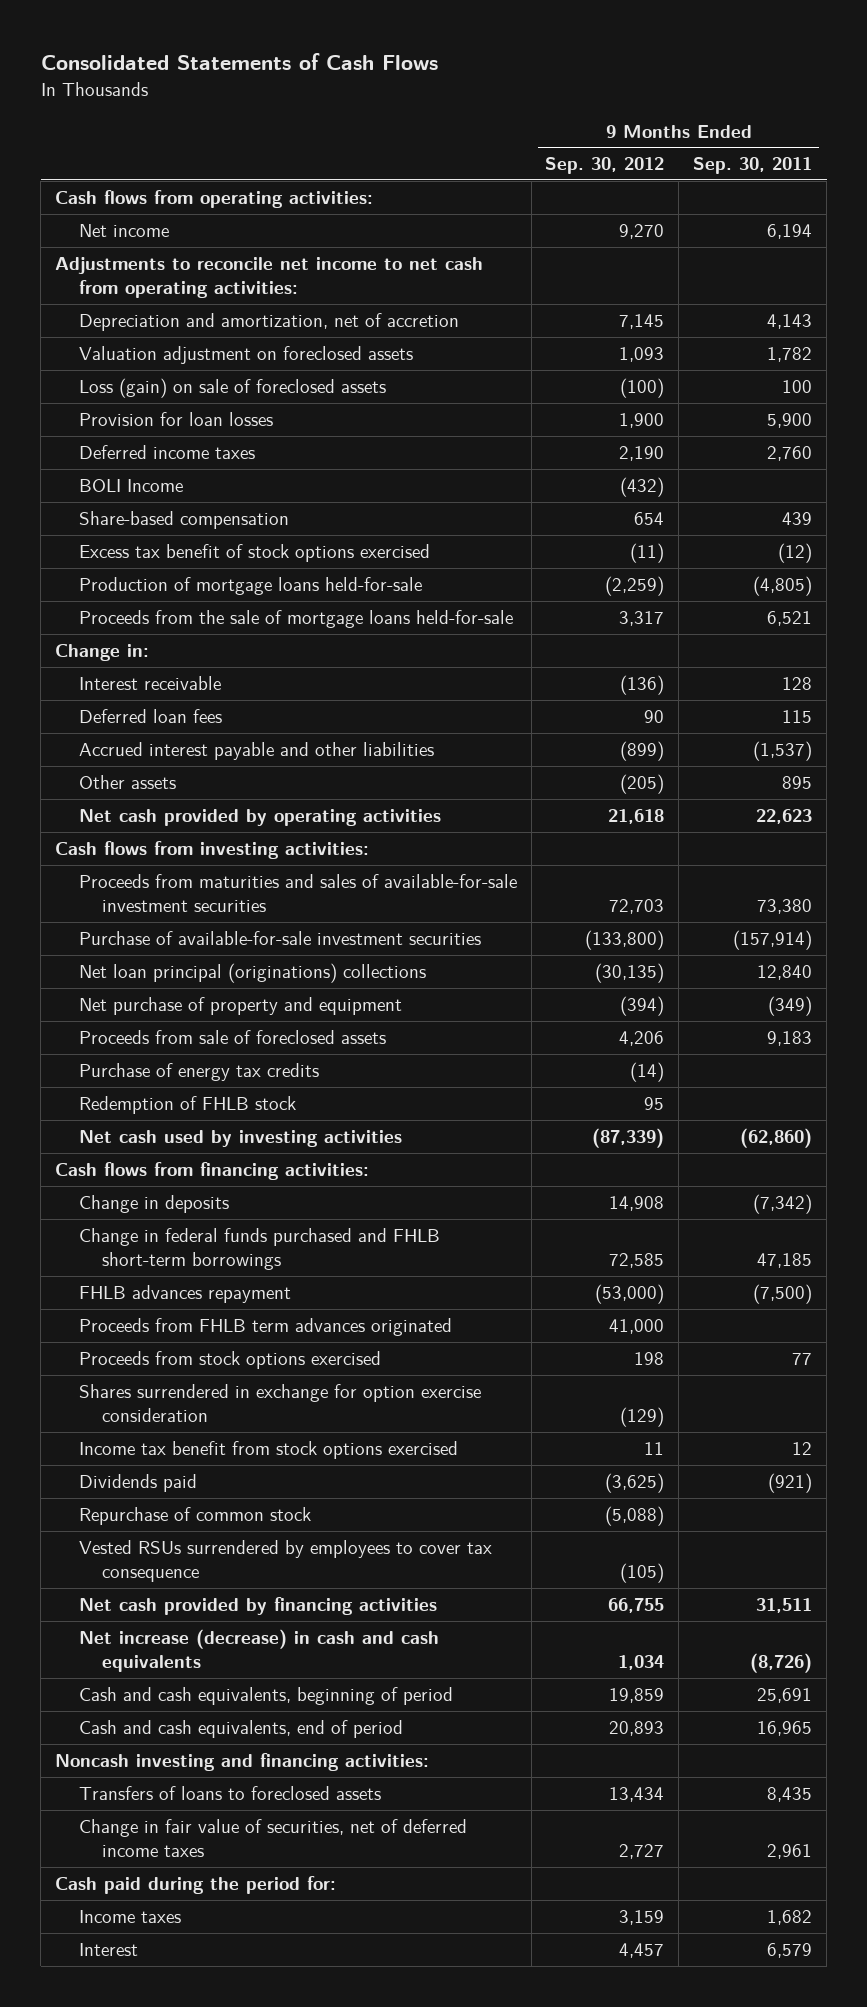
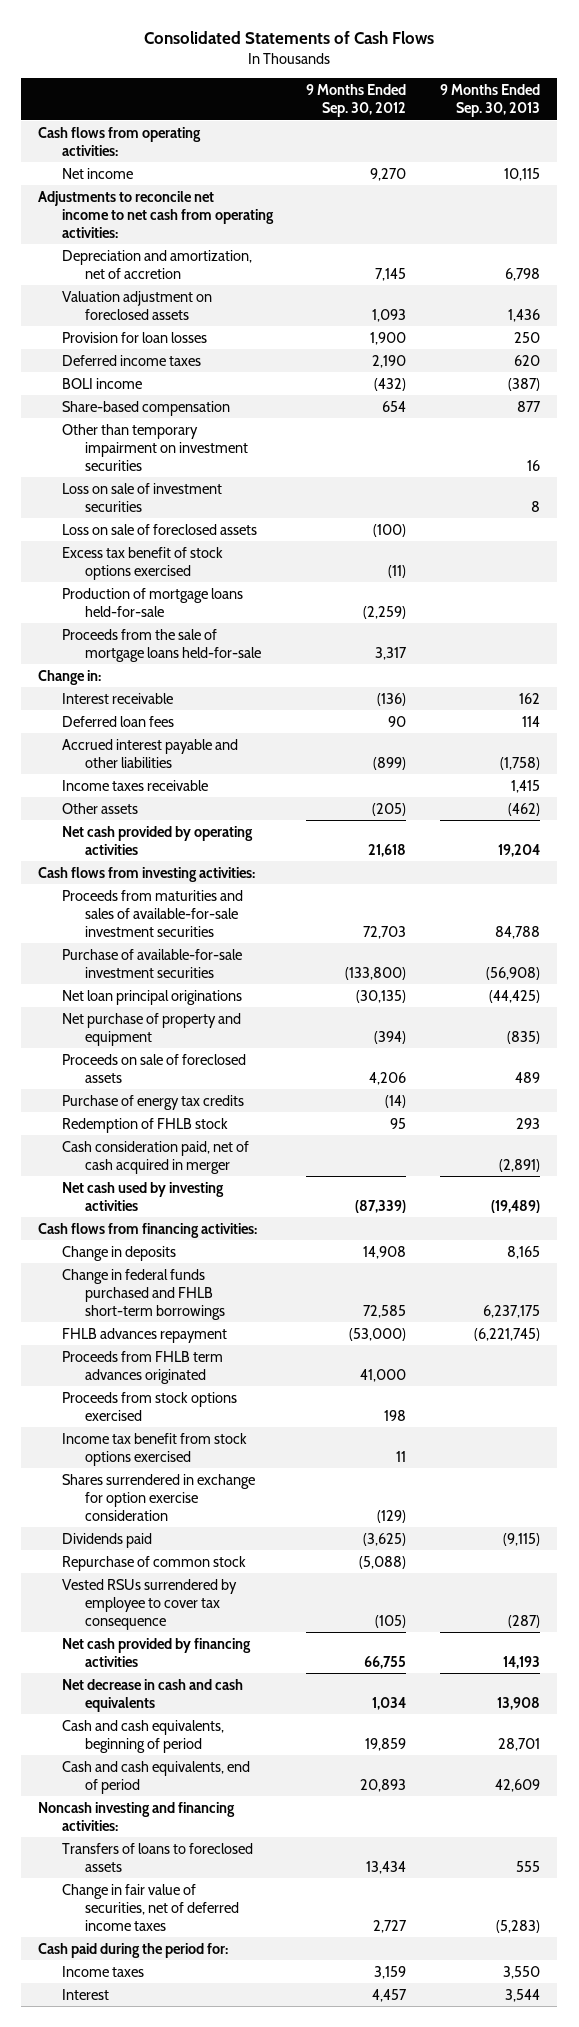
[693,157,813,175] Sep. 30, 2011 -> none
none -> [440,84,541,118] 9 Months Ended Sep. 30, 2013
[78,377,386,398] Loss (gain) on sale of foreclosed assets -> none
[78,478,183,492] BOLI Income -> [61,377,142,389] BOLI income
none -> [61,423,248,471] Other than temporary impairment on investment securities
none -> [61,482,222,512] Loss on sale of investment securities
none -> [61,523,257,535] Loss on sale of foreclosed assets
none -> [61,779,208,791] Income taxes receivable
[78,962,426,983] Net loan principal (originations) collections -> [61,989,242,1005] Net loan principal originations
[78,1029,386,1044] Proceeds from sale of foreclosed assets -> [61,1053,246,1083] Proceeds on sale of foreclosed assets
none -> [61,1140,249,1174] Cash consideration paid, net of cash acquired in merger
[78,1383,481,1423] Shares surrendered in exchange for option exercise consideration -> [61,1473,255,1521] Shares surrendered in exchange for option exercise consideration
[78,1539,492,1583] Vested RSUs surrendered by employees to cover tax consequence -> [61,1578,237,1630] Vested RSUs surrendered by employee to cover tax consequence
[78,1628,439,1673] Net increase (decrease) in cash and cash equivalents -> [61,1678,243,1712] Net decrease in cash and cash equivalents

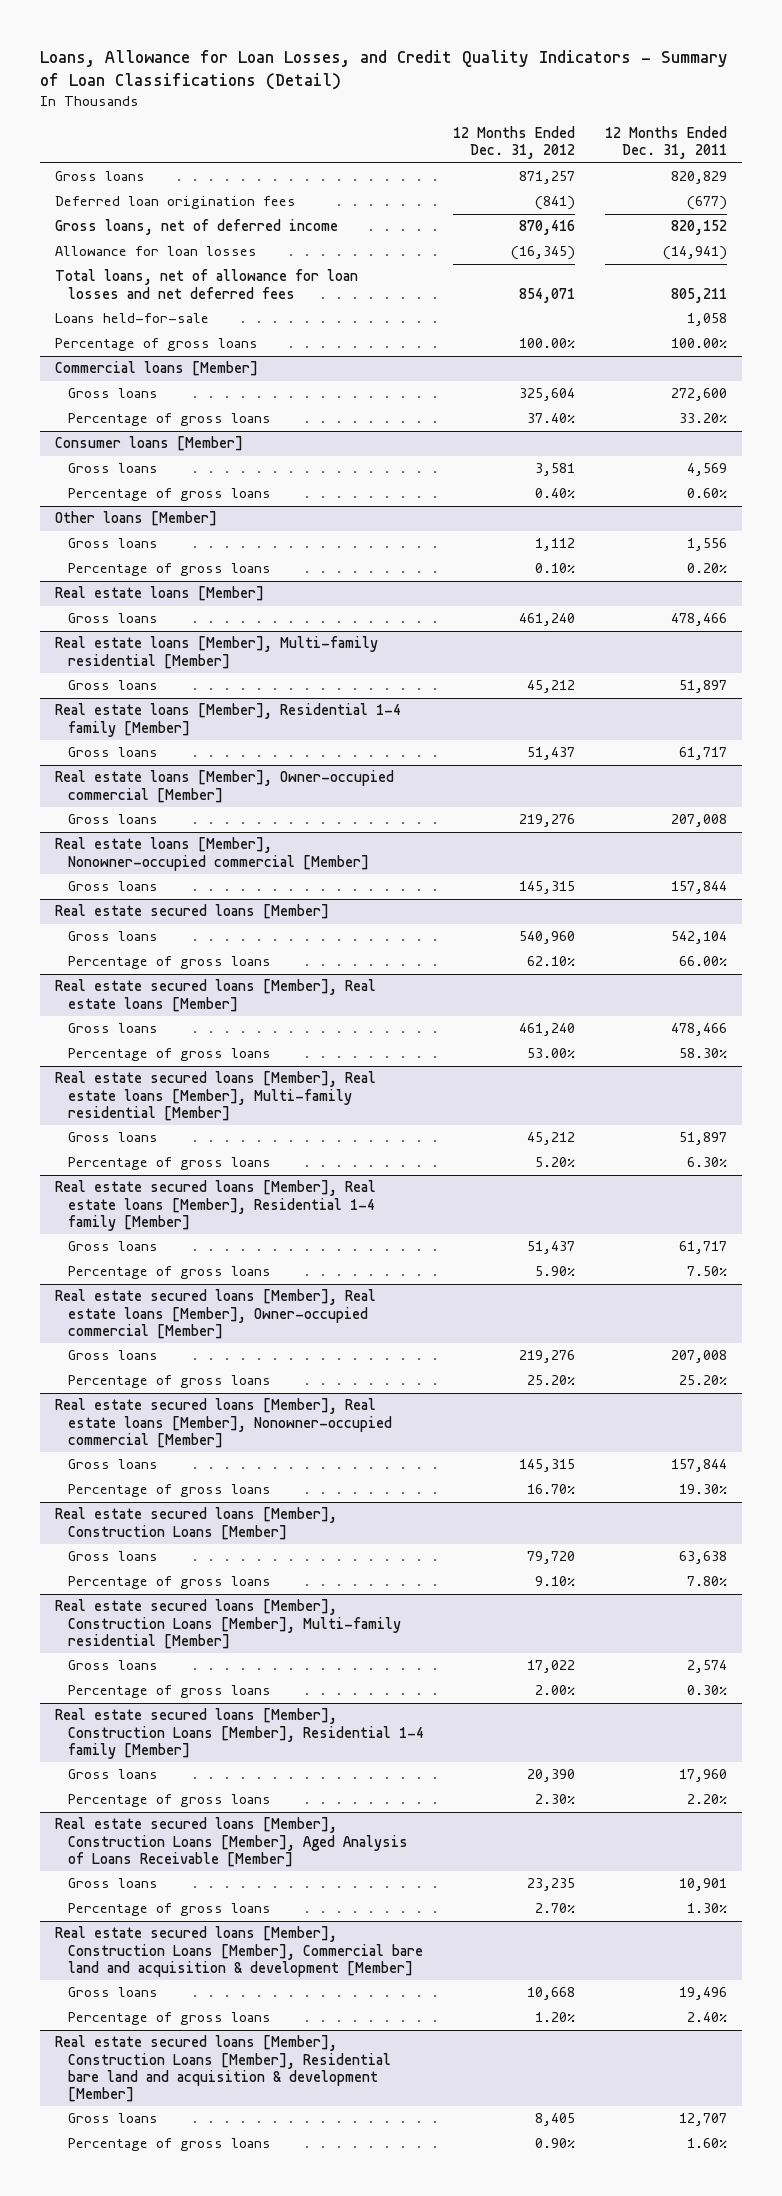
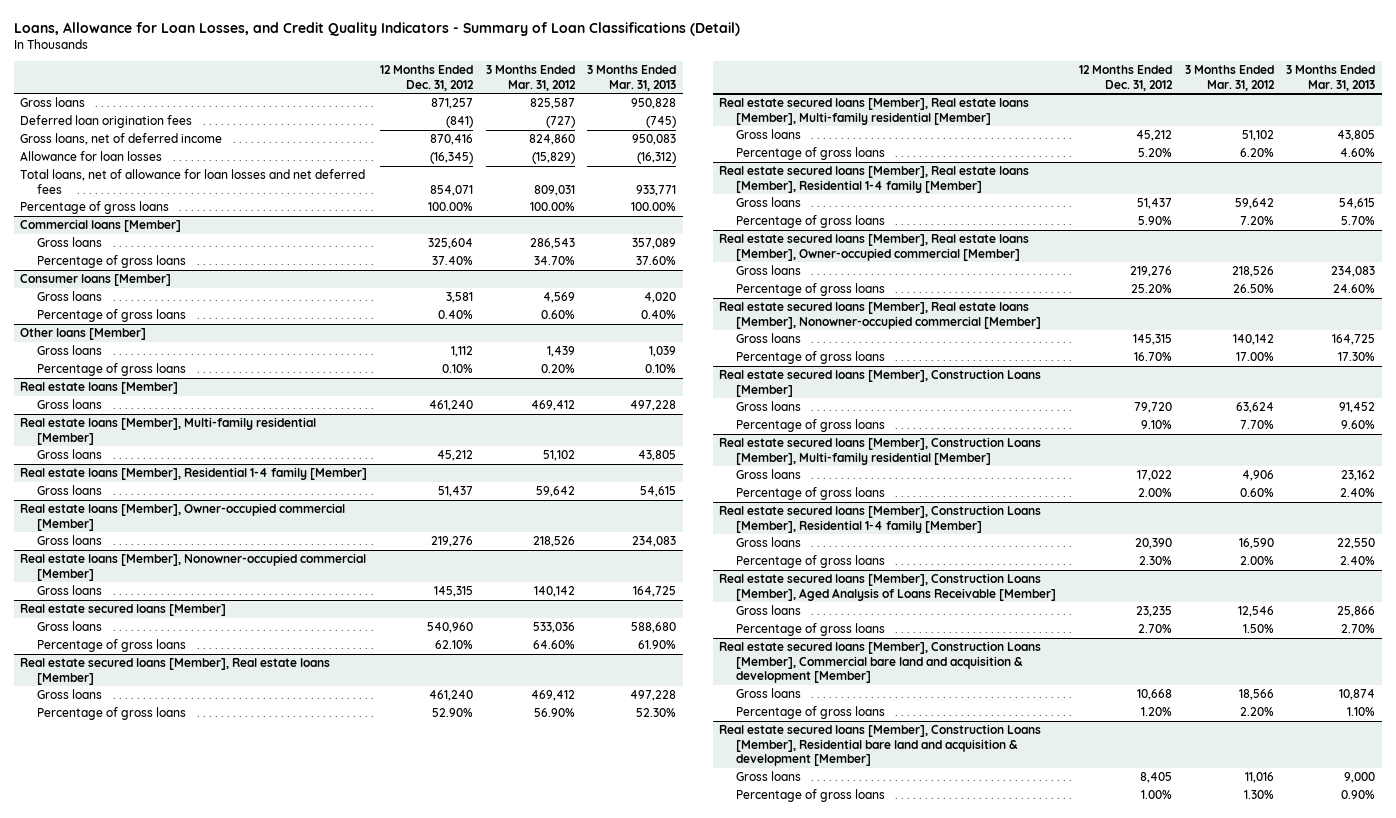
[605,125,728,160] 12 Months Ended Dec. 31, 2011 -> none
none -> [485,65,576,91] 3 Months Ended Mar. 31, 2012
none -> [587,65,677,91] 3 Months Ended Mar. 31, 2013
[55,313,210,324] Loans held-for-sale -> none
[527,1048,576,1059] 53.00% -> [432,708,474,718] 52.90%
[535,2138,576,2149] 0.90% -> [1140,790,1172,800] 1.00%

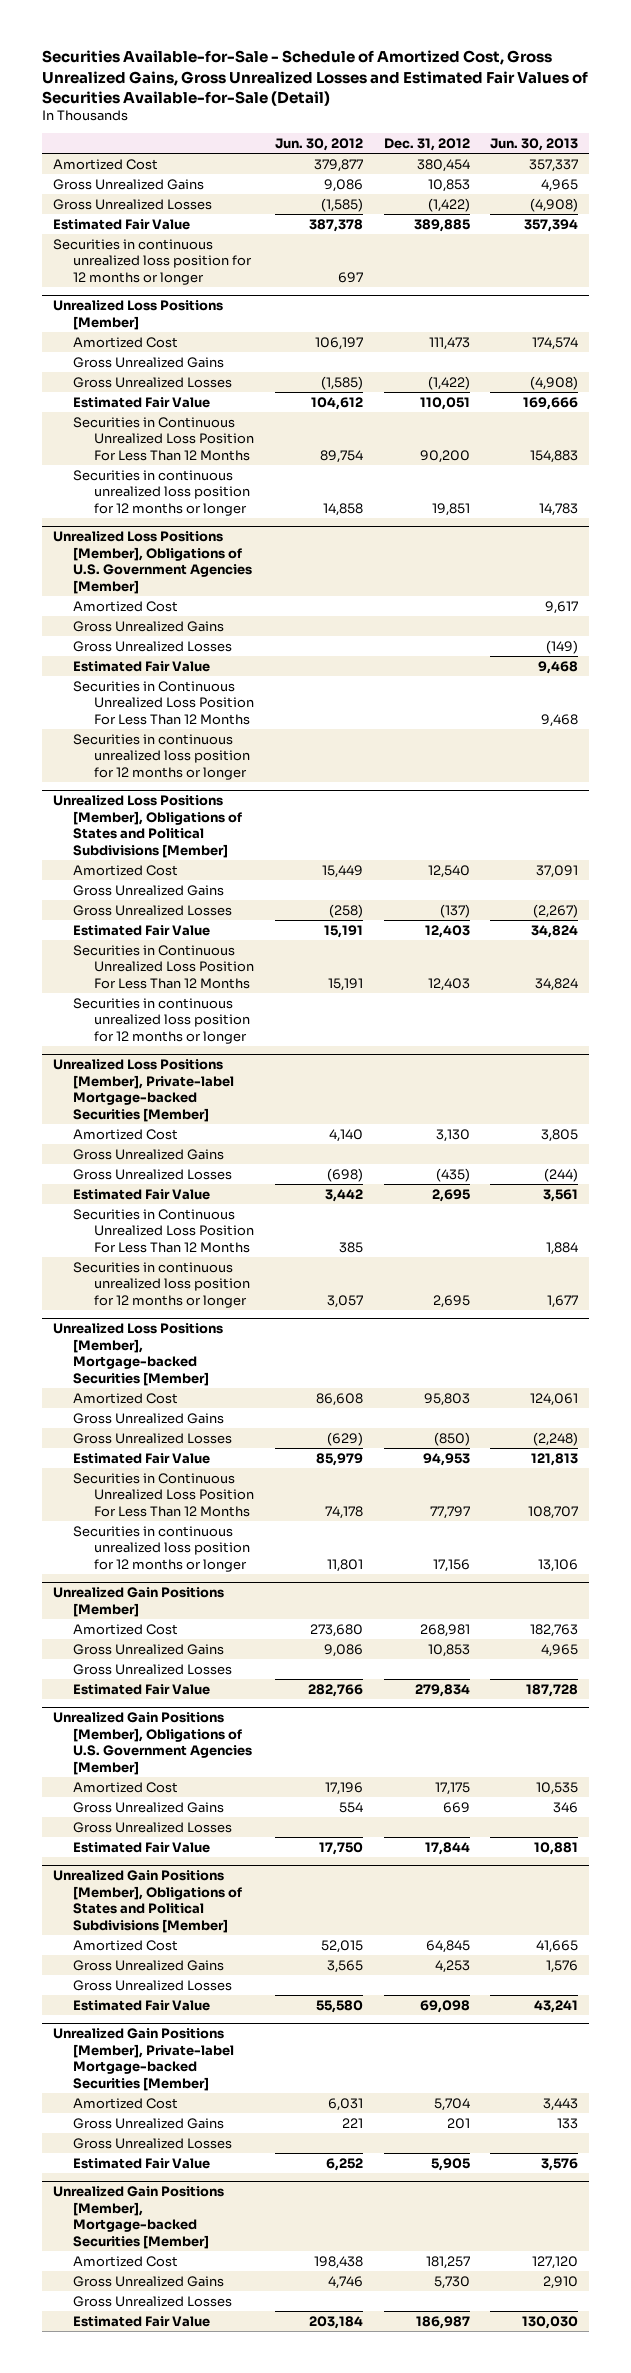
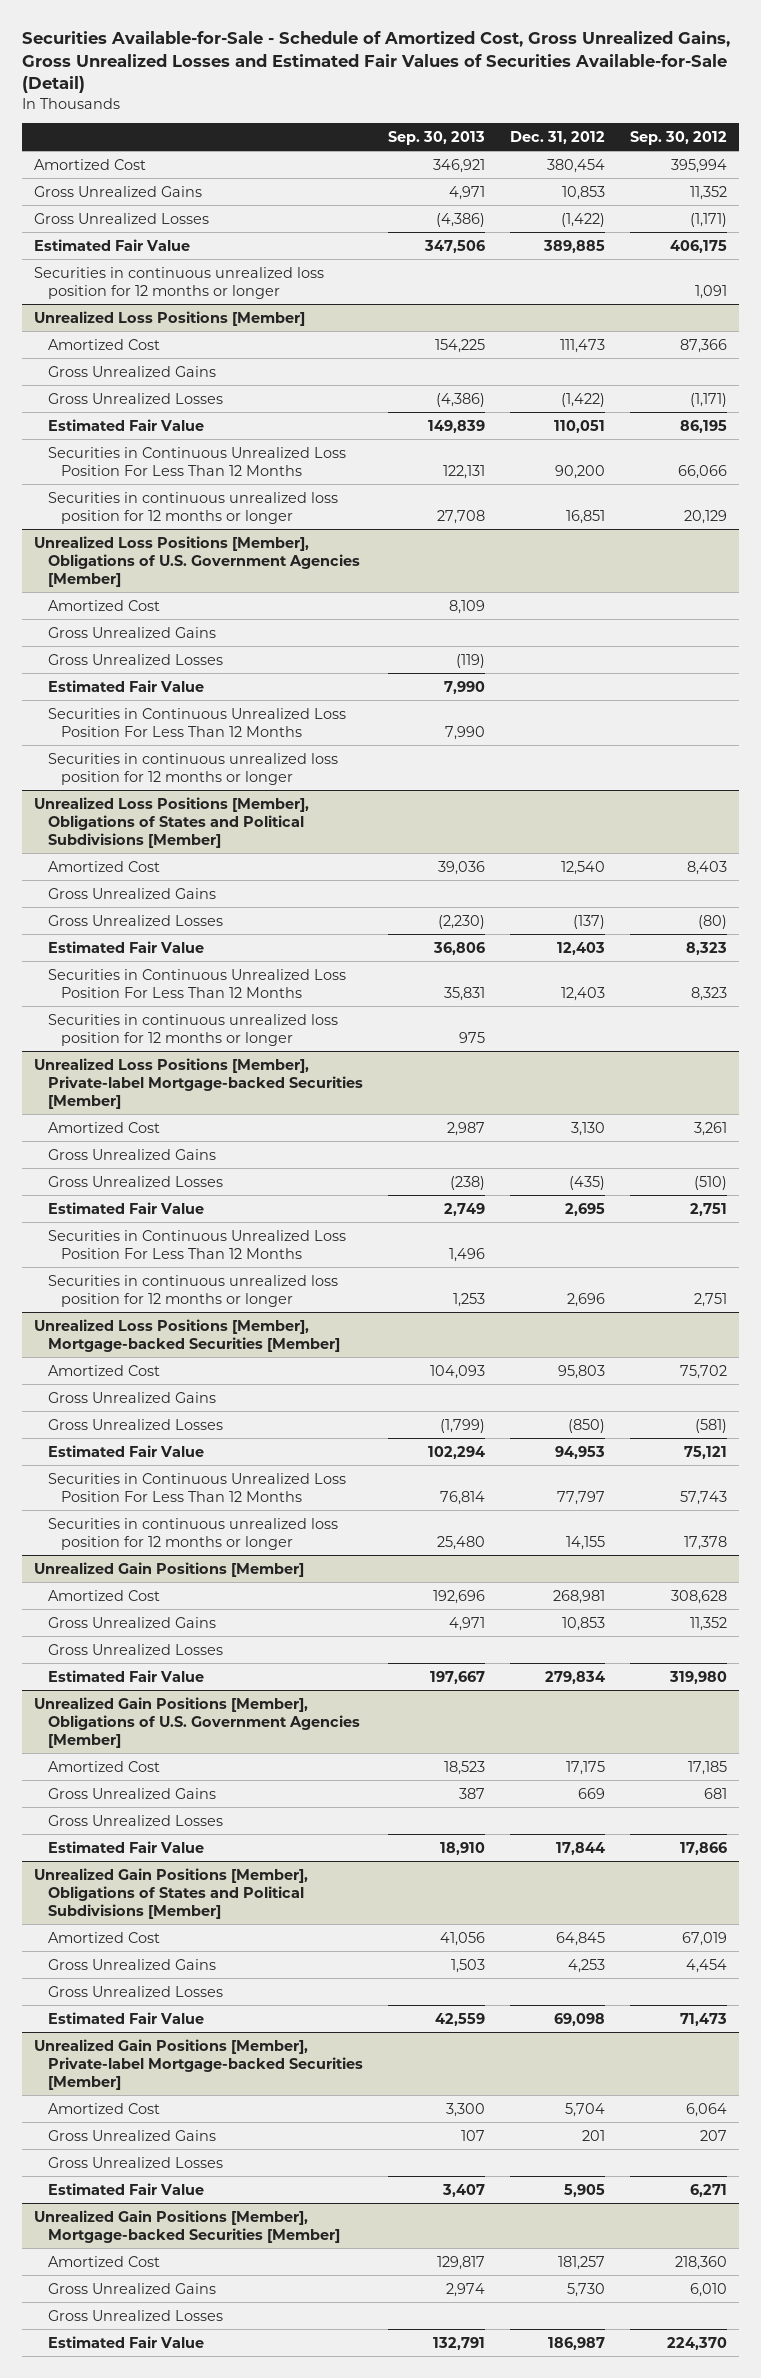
[274,138,363,152] Jun. 30, 2012 -> none
[490,138,579,152] Jun. 30, 2013 -> none
none -> [387,130,485,145] Sep. 30, 2013
none -> [629,130,727,145] Sep. 30, 2012
[431,502,470,516] 19,851 -> [565,509,605,524] 16,851
[432,1294,470,1308] 2,695 -> [566,1292,605,1307] 2,696
[432,1558,470,1572] 17,156 -> [565,1535,605,1550] 14,155

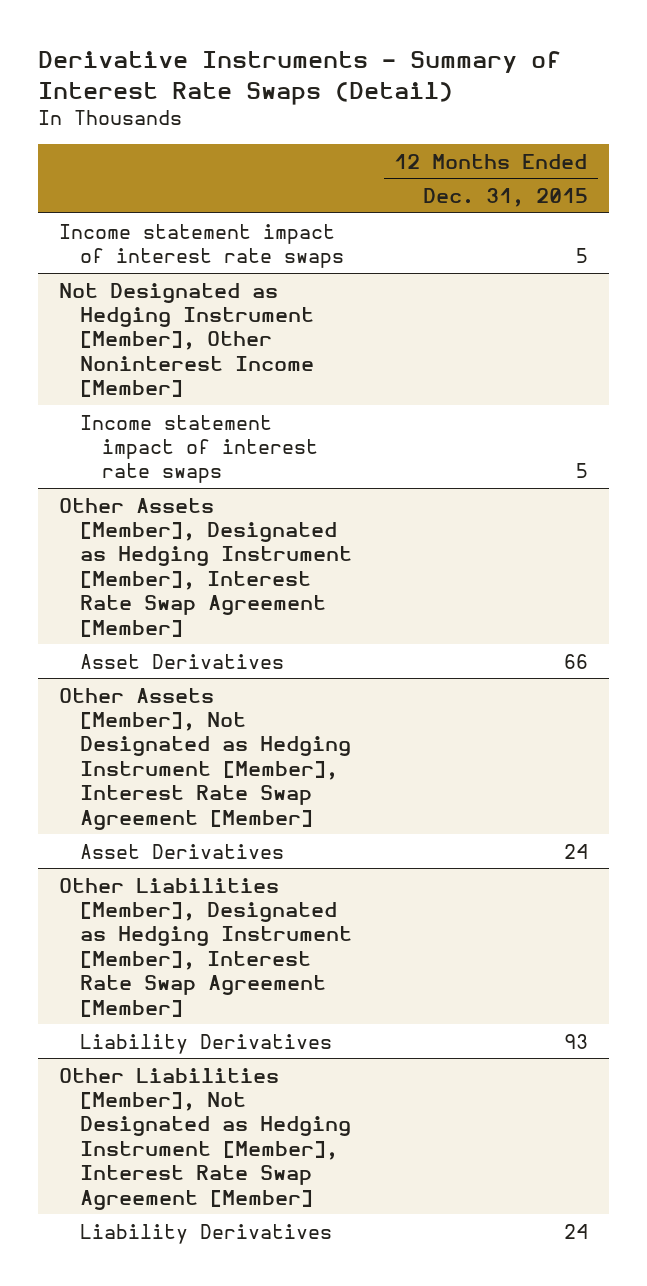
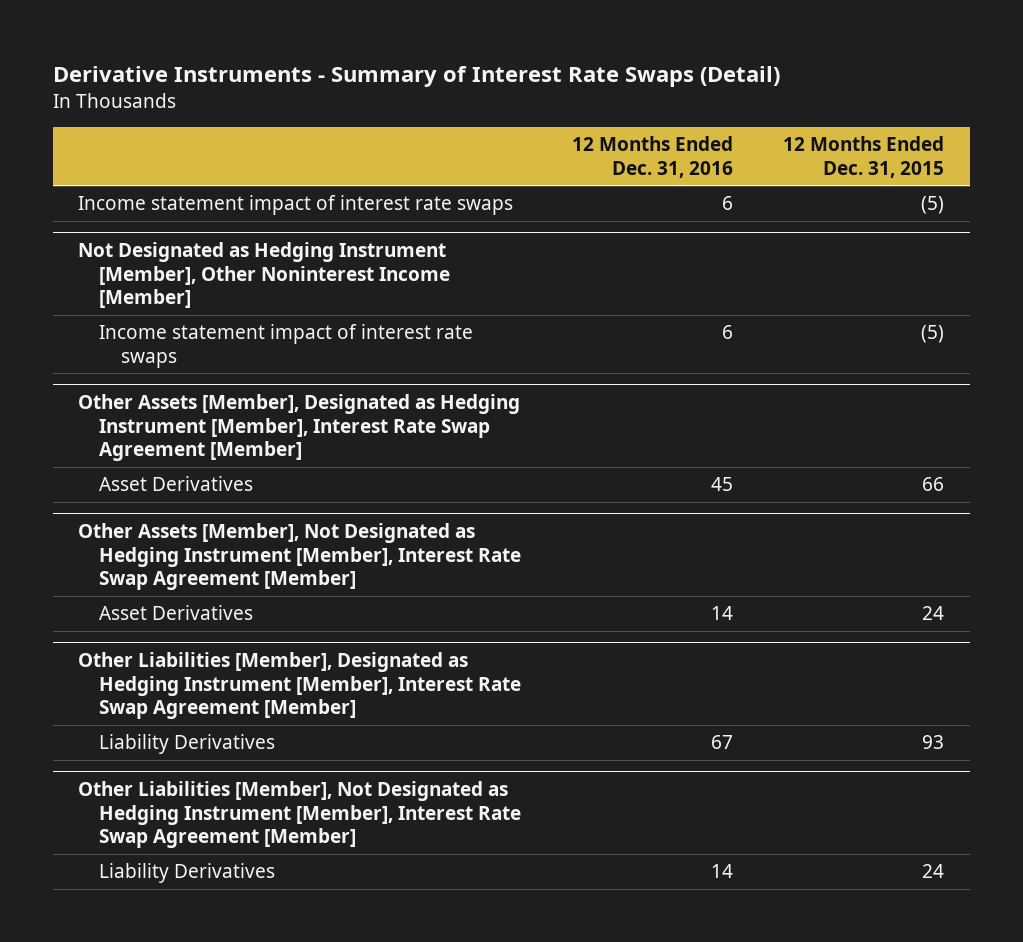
none -> [571,136,733,178] 12 Months Ended Dec. 31, 2016
[575,247,588,263] 5 -> [921,196,945,215] (5)
[575,463,588,479] 5 -> [921,325,945,344] (5)

